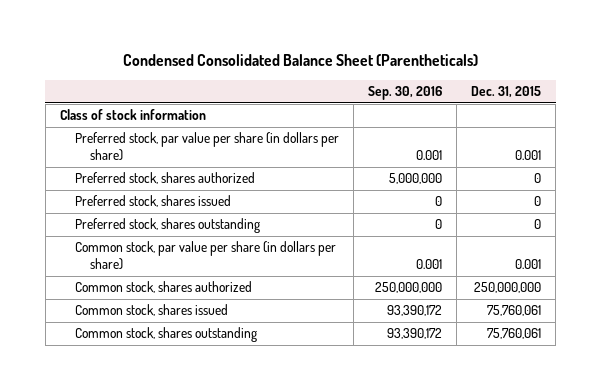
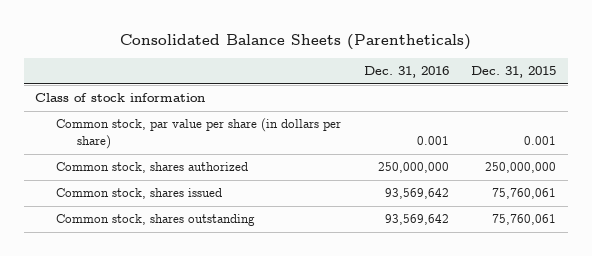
[122,54,478,67] Condensed Consolidated Balance Sheet (Parentheticals) -> [119,33,471,50] Consolidated Balance Sheets (Parentheticals)
[368,85,443,100] Sep. 30, 2016 -> none
none -> [363,66,449,79] Dec. 31, 2016
[75,132,340,162] Preferred stock, par value per share (in dollars per share) -> none
[75,172,256,185] Preferred stock, shares authorized -> none
[75,195,232,208] Preferred stock, shares issued -> none
[75,218,261,234] Preferred stock, shares outstanding -> none

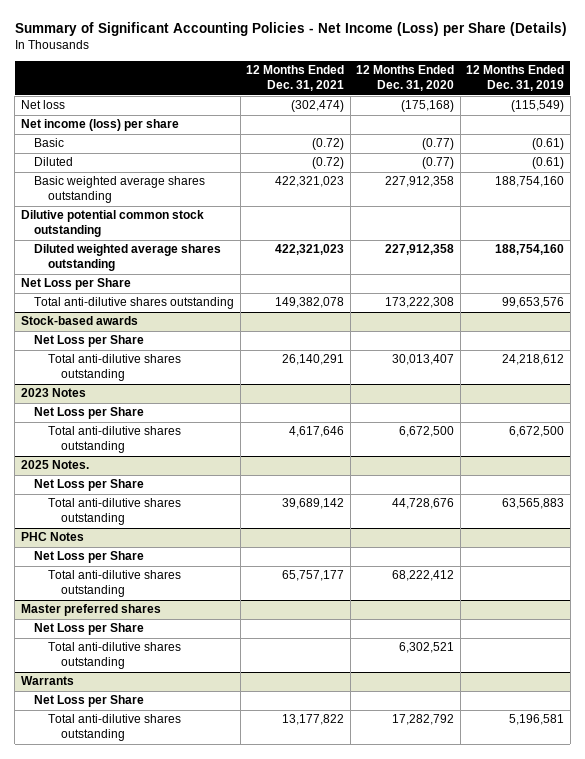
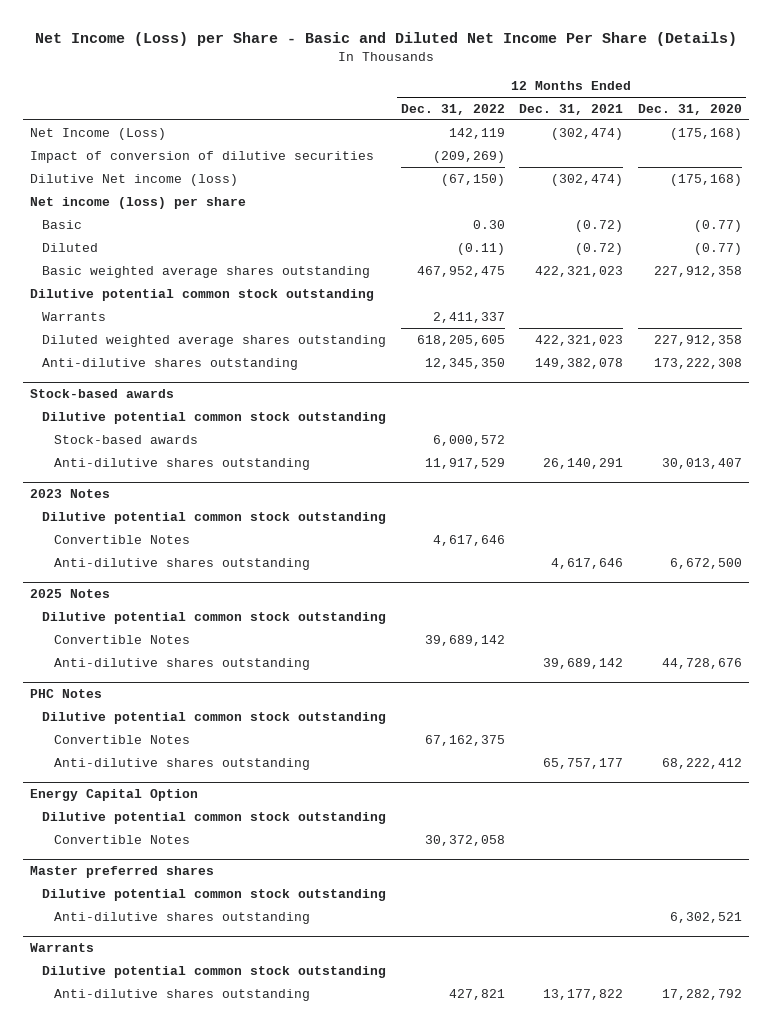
[14,22,567,37] Summary of Significant Accounting Policies - Net Income (Loss) per Share (Details) -> [35,32,738,47] Net Income (Loss) per Share - Basic and Diluted Net Income Per Share (Details)
[466,65,565,92] 12 Months Ended Dec. 31, 2019 -> none
none -> [400,103,505,115] Dec. 31, 2022
[20,100,65,110] Net loss -> [30,127,167,140] Net Income (Loss)
none -> [30,150,375,163] Impact of conversion of dilutive securities
none -> [30,173,239,186] Dilutive Net income (loss)
none -> [42,311,107,321] Warrants
[20,278,131,291] Net Loss per Share -> none
[34,297,235,310] Total anti-dilutive shares outstanding -> [42,357,299,370] Anti-dilutive shares outstanding
[34,335,145,348] Net Loss per Share -> none
none -> [42,411,387,424] Dilutive potential common stock outstanding
none -> [54,434,199,444] Stock-based awards
[47,354,181,382] Total anti-dilutive shares outstanding -> [54,457,311,470] Anti-dilutive shares outstanding
[34,407,145,420] Net Loss per Share -> none
[34,479,145,492] Net Loss per Share -> none
none -> [42,511,387,524] Dilutive potential common stock outstanding
none -> [54,534,191,544] Convertible Notes
[47,426,181,454] Total anti-dilutive shares outstanding -> [54,557,311,570] Anti-dilutive shares outstanding
[20,460,89,470] 2025 Notes. -> [30,589,111,599] 2025 Notes
none -> [42,611,387,624] Dilutive potential common stock outstanding
none -> [54,634,191,644] Convertible Notes
[47,498,181,526] Total anti-dilutive shares outstanding -> [54,657,311,670] Anti-dilutive shares outstanding
[34,551,145,564] Net Loss per Share -> none
none -> [42,711,387,724] Dilutive potential common stock outstanding
none -> [54,734,191,744] Convertible Notes
[47,570,181,598] Total anti-dilutive shares outstanding -> [54,757,311,770] Anti-dilutive shares outstanding
none -> [30,789,199,802] Energy Capital Option
none -> [42,811,387,824] Dilutive potential common stock outstanding
none -> [54,834,191,844] Convertible Notes
[34,623,145,636] Net Loss per Share -> none
none -> [42,888,387,901] Dilutive potential common stock outstanding
[47,642,181,670] Total anti-dilutive shares outstanding -> [54,911,311,924] Anti-dilutive shares outstanding
[34,695,145,708] Net Loss per Share -> none
none -> [42,965,387,978] Dilutive potential common stock outstanding
[47,714,181,742] Total anti-dilutive shares outstanding -> [54,988,311,1001] Anti-dilutive shares outstanding

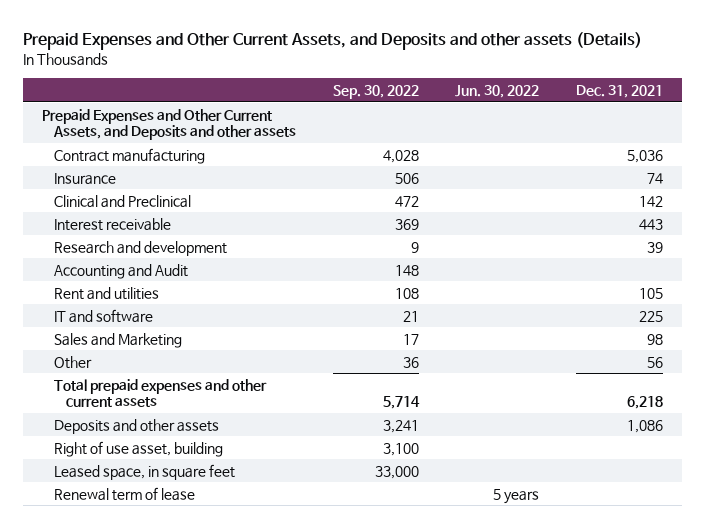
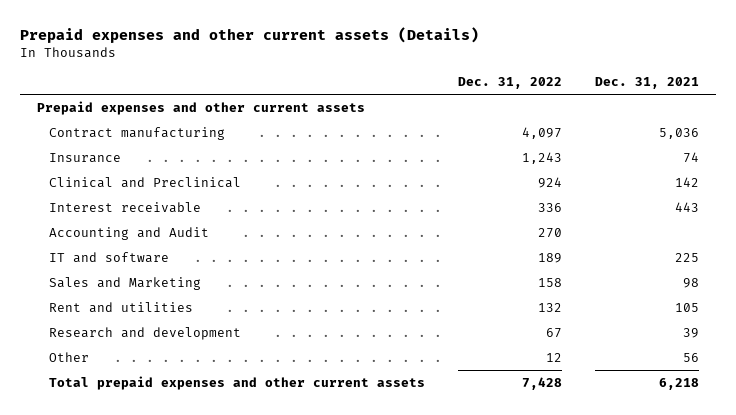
[23,32,643,51] Prepaid Expenses and Other Current Assets, and Deposits and other assets (Details) -> [20,26,480,43] Prepaid expenses and other current assets (Details)
[332,84,419,99] Sep. 30, 2022 -> none
[455,84,540,98] Jun. 30, 2022 -> none
none -> [458,77,563,90] Dec. 31, 2022
[41,108,297,141] Prepaid Expenses and Other Current Assets, and Deposits and other assets -> [36,100,365,115] Prepaid expenses and other current assets
[54,286,160,300] Rent and utilities -> [49,301,194,313] Rent and utilities
[54,240,228,256] Research and development -> [49,326,242,340] Research and development
[54,418,220,434] Deposits and other assets -> none
[54,440,224,457] Right of use asset, building -> none
[54,463,236,480] Leased space, in square feet -> none
[54,486,196,501] Renewal term of lease -> none

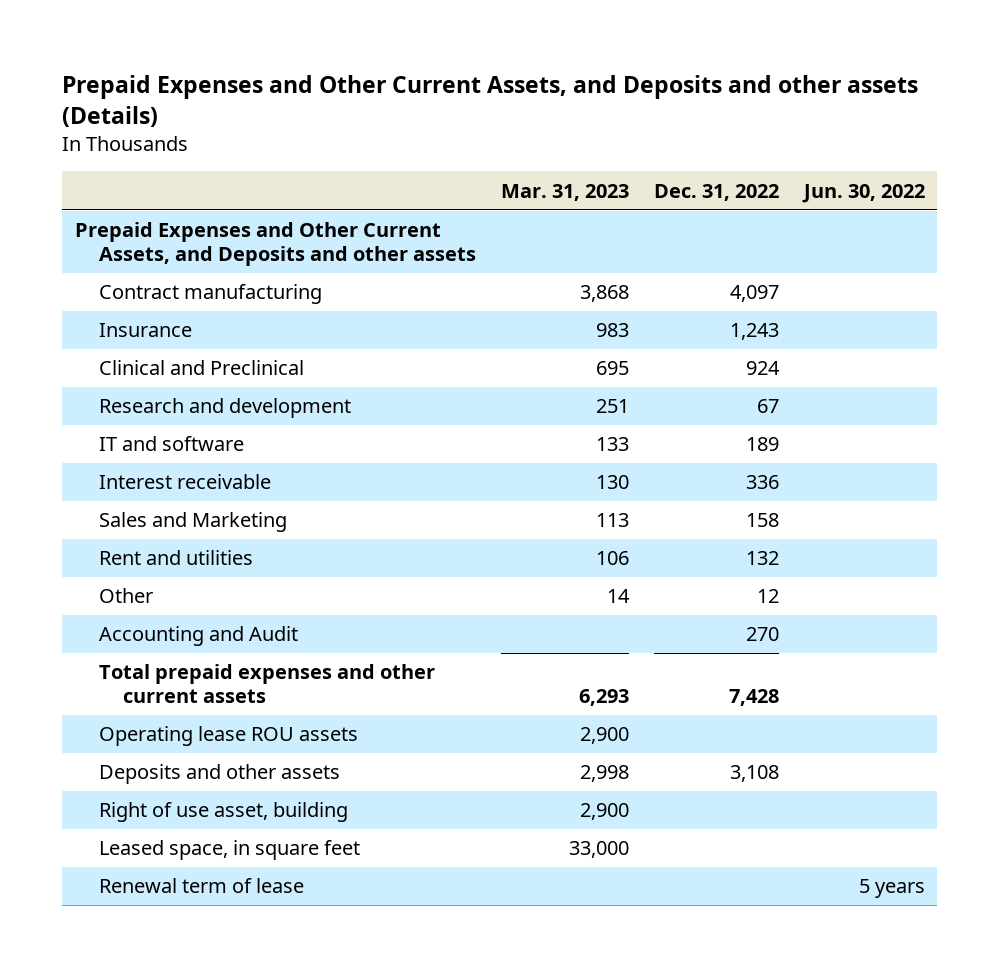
[20,26,480,43] Prepaid expenses and other current assets (Details) -> [62,75,919,128] Prepaid Expenses and Other Current Assets, and Deposits and other assets (Details)
[595,77,700,90] Dec. 31, 2021 -> none
none -> [500,183,629,201] Mar. 31, 2023
none -> [801,183,925,203] Jun. 30, 2022
[36,100,365,115] Prepaid expenses and other current assets -> [74,222,476,267] Prepaid Expenses and Other Current Assets, and Deposits and other assets
[49,326,242,340] Research and development -> [98,398,351,419] Research and development
[49,201,202,213] Interest receivable -> [98,474,271,490] Interest receivable
[49,226,210,240] Accounting and Audit -> [98,626,298,647] Accounting and Audit
none -> [98,726,358,747] Operating lease ROU assets
none -> [98,764,340,785] Deposits and other assets
none -> [98,802,348,823] Right of use asset, building
none -> [98,840,360,861] Leased space, in square feet
none -> [98,878,304,894] Renewal term of lease

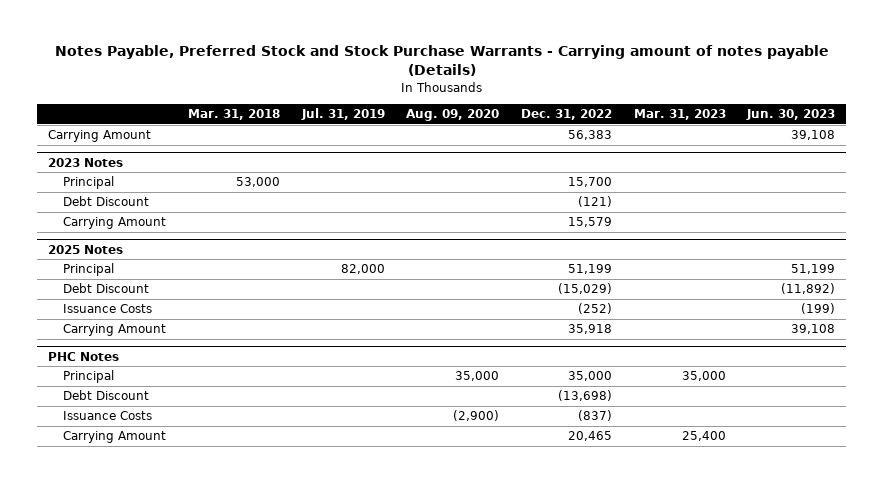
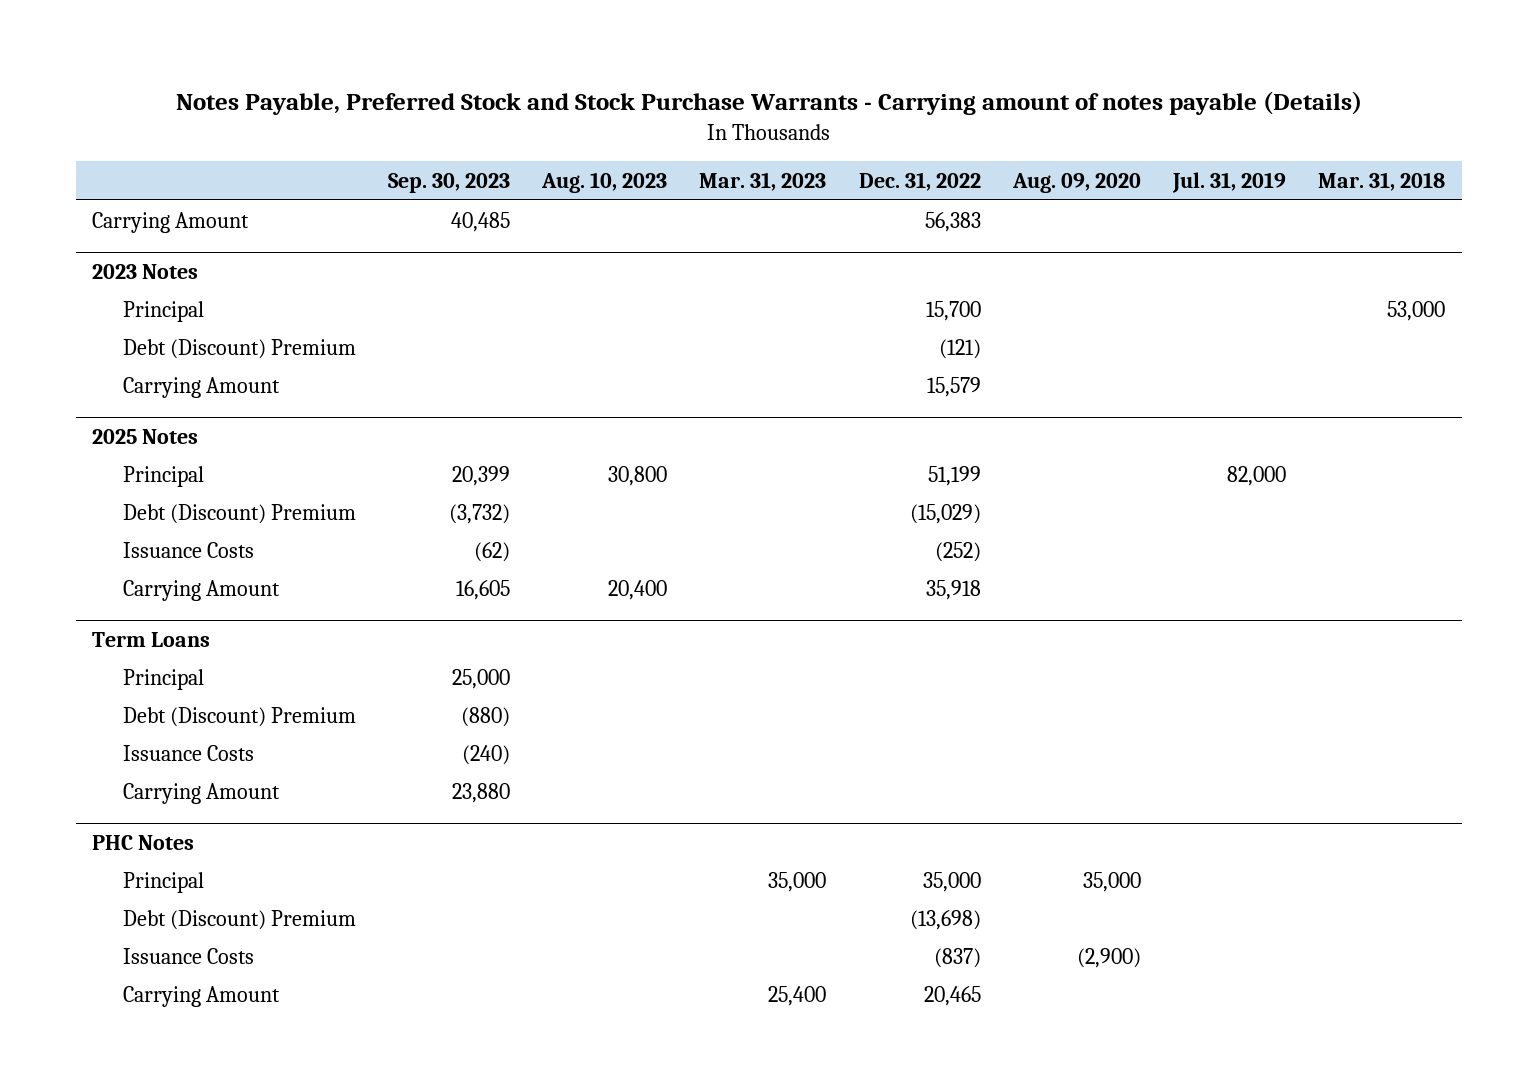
[746,109,836,121] Jun. 30, 2023 -> none
none -> [388,173,511,194] Sep. 30, 2023
none -> [541,172,668,194] Aug. 10, 2023
[63,196,150,207] Debt Discount -> [122,338,356,359] Debt (Discount) Premium
[63,283,150,294] Debt Discount -> [122,503,356,524] Debt (Discount) Premium
none -> [92,631,211,647] Term Loans
none -> [122,668,204,690] Principal
none -> [122,706,356,727] Debt (Discount) Premium
none -> [122,744,254,761] Issuance Costs
none -> [122,782,280,804] Carrying Amount
[63,390,150,401] Debt Discount -> [122,909,356,930] Debt (Discount) Premium

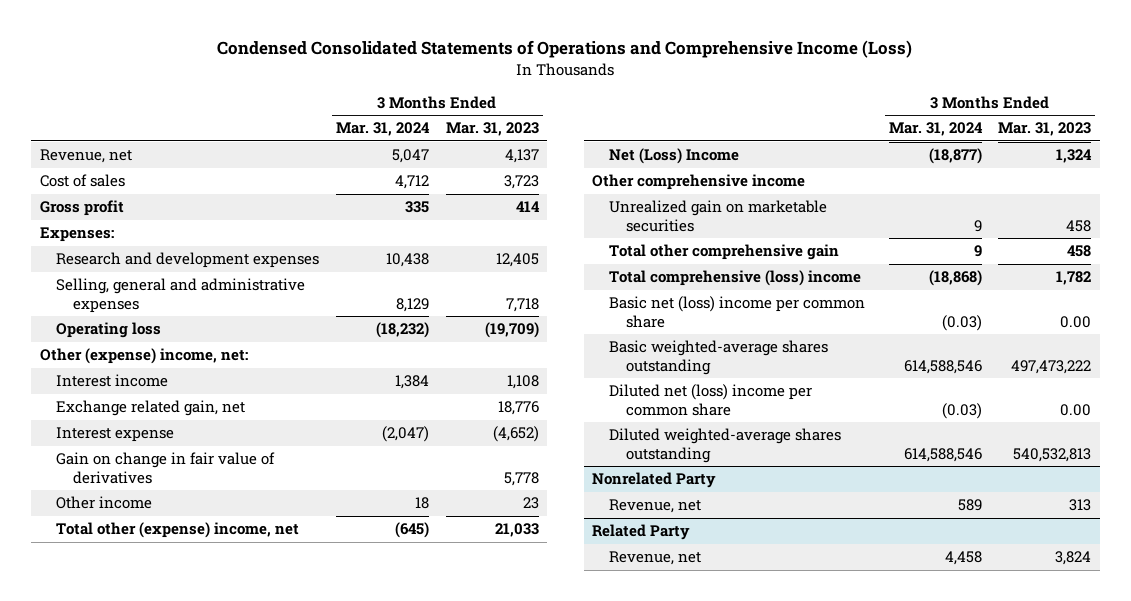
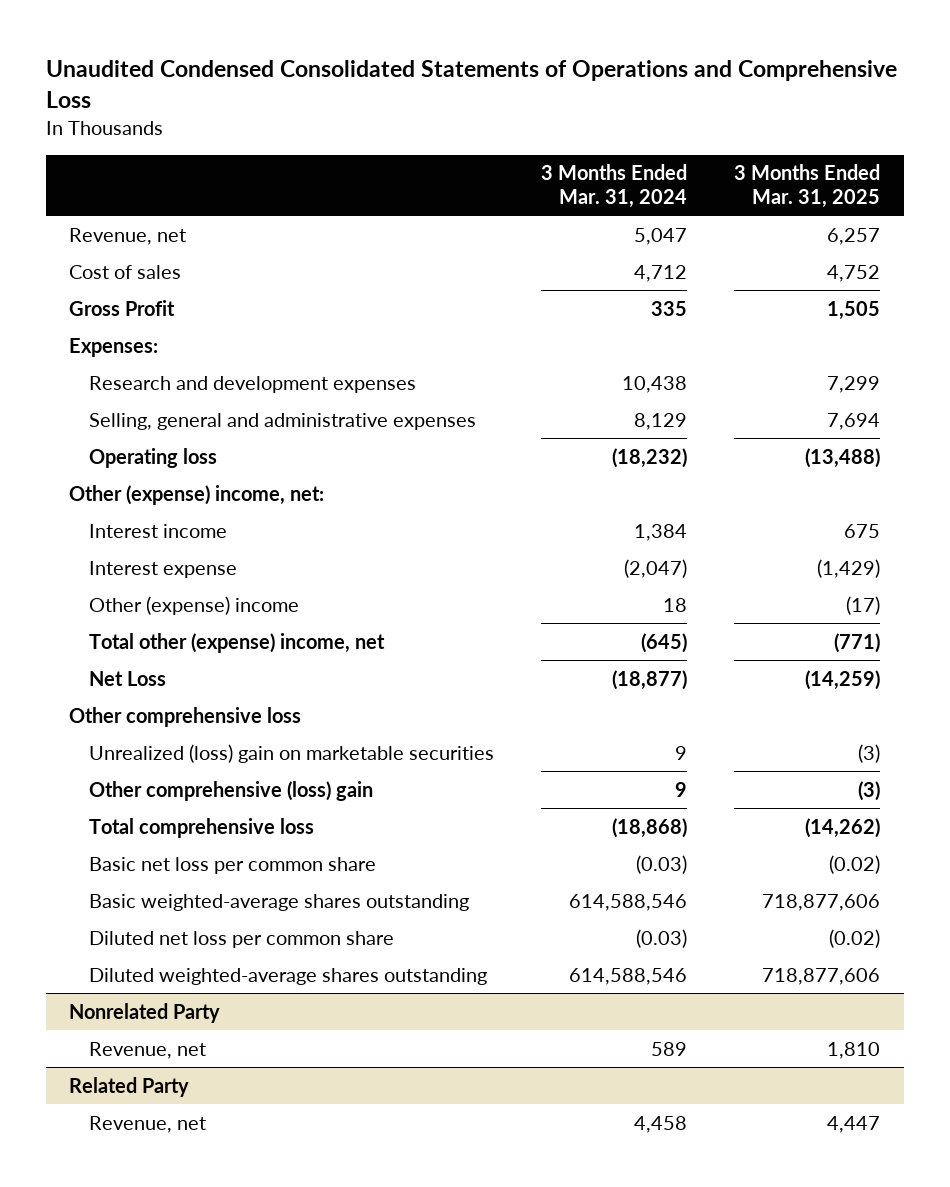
[217,40,913,59] Condensed Consolidated Statements of Operations and Comprehensive Income (Loss) -> [46,59,898,108] Unaudited Condensed Consolidated Statements of Operations and Comprehensive Loss
[445,122,539,137] Mar. 31, 2023 -> none
none -> [734,164,881,209] 3 Months Ended Mar. 31, 2025
[39,200,124,217] Gross profit -> [69,299,176,316] Gross Profit
[56,400,246,417] Exchange related gain, net -> none
[56,452,276,484] Gain on change in fair value of derivatives -> none
[56,496,153,510] Other income -> [89,595,300,615] Other (expense) income
[609,148,740,165] Net (Loss) Income -> [89,670,167,686] Net Loss
[592,174,806,191] Other comprehensive income -> [69,706,302,727] Other comprehensive loss
[609,200,828,232] Unrealized gain on marketable securities -> [89,743,495,763] Unrealized (loss) gain on marketable securities
[609,244,840,261] Total other comprehensive gain -> [89,780,374,801] Other comprehensive (loss) gain
[609,270,862,287] Total comprehensive (loss) income -> [89,817,315,838] Total comprehensive loss
[609,296,866,328] Basic net (loss) income per common share -> [89,856,377,874] Basic net loss per common share
[609,384,813,416] Diluted net (loss) income per common share -> [89,930,395,948] Diluted net loss per common share

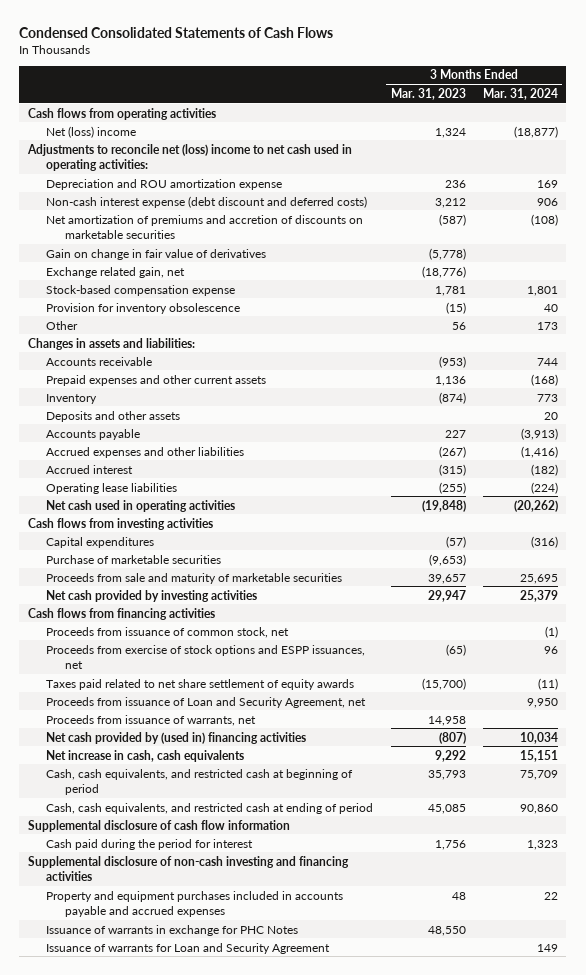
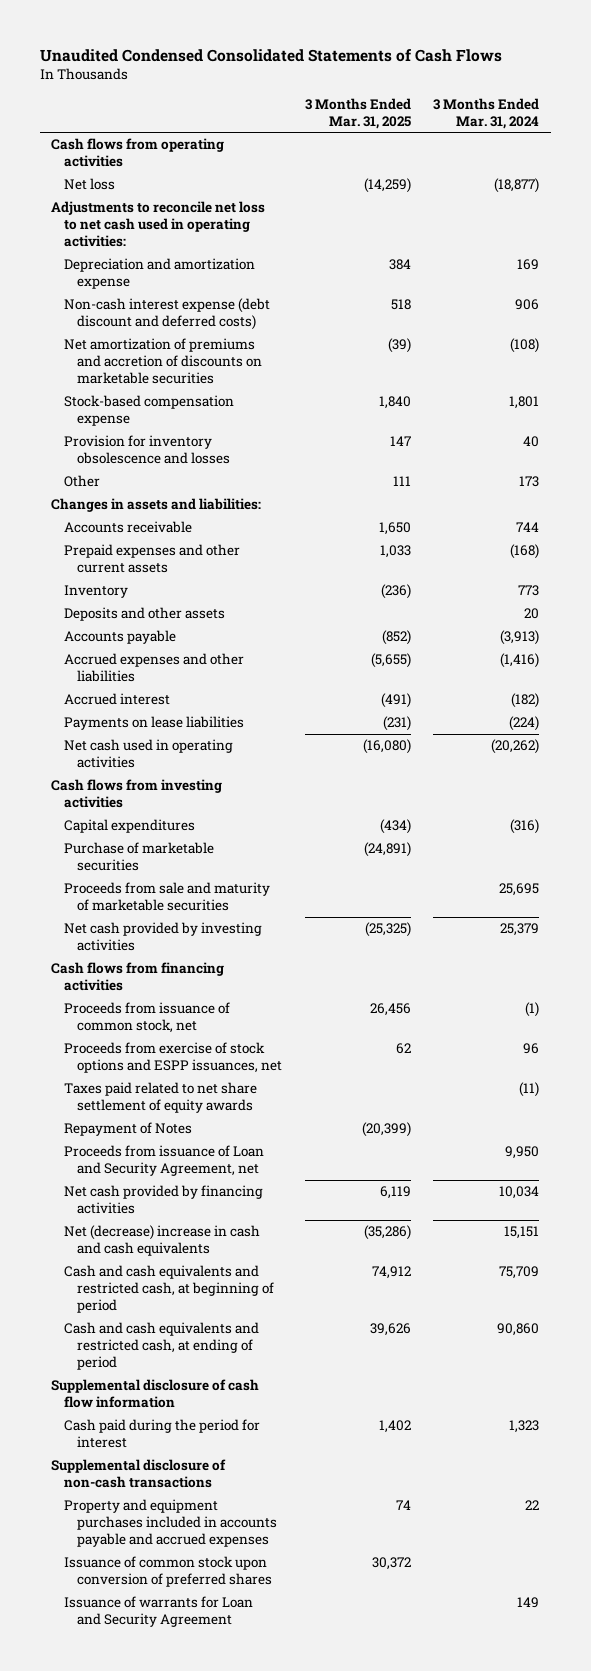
[19,26,334,38] Condensed Consolidated Statements of Cash Flows -> [40,48,503,62] Unaudited Condensed Consolidated Statements of Cash Flows
[390,87,466,100] Mar. 31, 2023 -> none
none -> [304,97,411,129] 3 Months Ended Mar. 31, 2025
[46,125,137,138] Net (loss) income -> [64,178,116,191] Net loss
[27,143,353,171] Adjustments to reconcile net (loss) income to net cash used in operating activities: -> [51,201,266,248] Adjustments to reconcile net loss to net cash used in operating activities:
[46,178,283,190] Depreciation and ROU amortization expense -> [64,258,256,290] Depreciation and amortization expense
[46,248,267,260] Gain on change in fair value of derivatives -> none
[46,266,186,278] Exchange related gain, net -> none
[46,302,241,314] Provision for inventory obsolescence -> [64,435,230,465] Provision for inventory obsolescence and losses
[46,482,178,494] Operating lease liabilities -> [64,716,245,731] Payments on lease liabilities
none -> [64,1122,193,1137] Repayment of Notes
[46,714,257,726] Proceeds from issuance of warrants, net -> none
[46,731,307,744] Net cash provided by (used in) financing activities -> [64,1185,264,1215] Net cash provided by financing activities
[46,749,245,762] Net increase in cash, cash equivalents -> [64,1225,261,1257] Net (decrease) increase in cash and cash equivalents
[46,768,354,795] Cash, cash equivalents, and restricted cash at beginning of period -> [64,1265,274,1314] Cash and cash equivalents and restricted cash, at beginning of period
[46,802,374,814] Cash, cash equivalents, and restricted cash at ending of period -> [64,1322,260,1371] Cash and cash equivalents and restricted cash, at ending of period
[28,855,350,881] Supplemental disclosure of non-cash investing and financing activities -> [51,1459,227,1489] Supplemental disclosure of non-cash transactions
[46,924,299,936] Issuance of warrants in exchange for PHC Notes -> none
none -> [64,1556,272,1588] Issuance of common stock upon conversion of preferred shares

